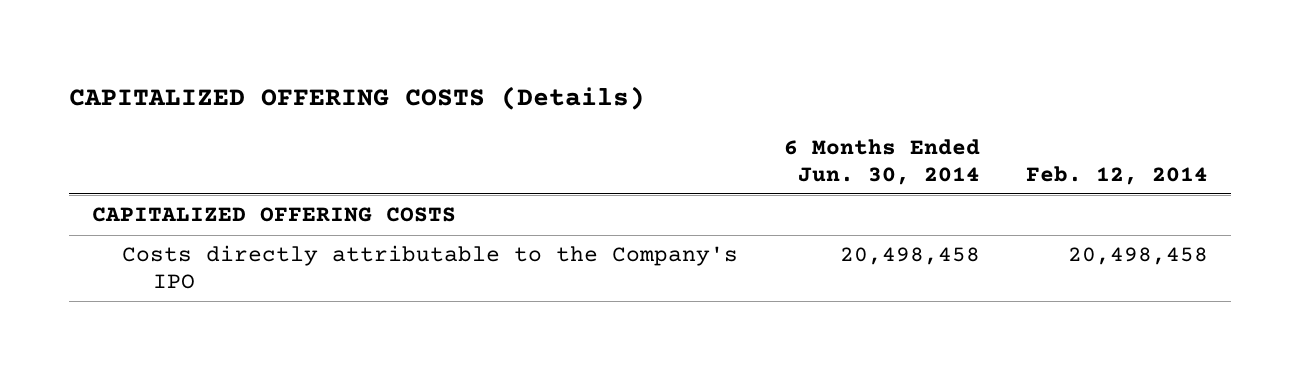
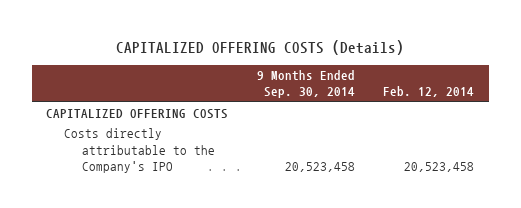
[784,139,981,185] 6 Months Ended Jun. 30, 2014 -> none
none -> [256,70,355,99] 9 Months Ended Sep. 30, 2014
[1068,247,1209,266] 20,498,458 -> [404,161,475,172] 20,523,458

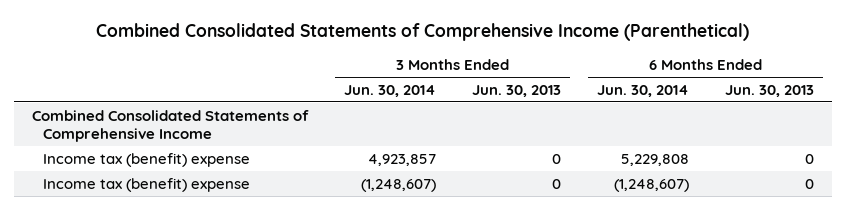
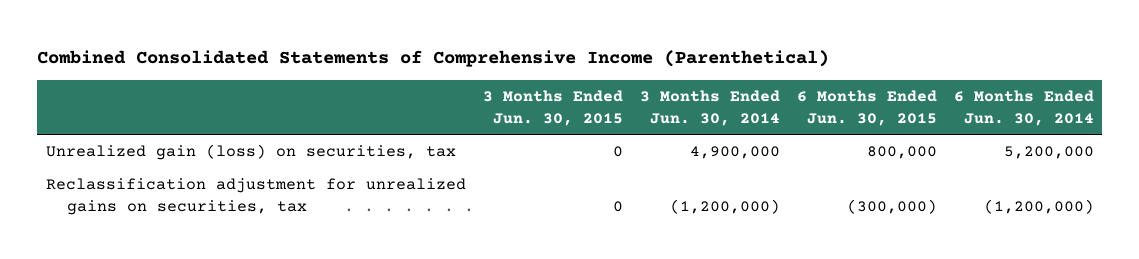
[472,84,562,97] Jun. 30, 2013 -> none
[725,84,815,97] Jun. 30, 2013 -> none
none -> [482,90,623,126] 3 Months Ended Jun. 30, 2015
none -> [796,90,937,126] 6 Months Ended Jun. 30, 2015
[32,109,310,142] Combined Consolidated Statements of Comprehensive Income -> none
[43,152,251,167] Income tax (benefit) expense -> none
[43,177,251,192] Income tax (benefit) expense -> none
none -> [45,144,456,161] Unrealized gain (loss) on securities, tax
none -> [45,178,466,215] Reclassification adjustment for unrealized gains on securities, tax

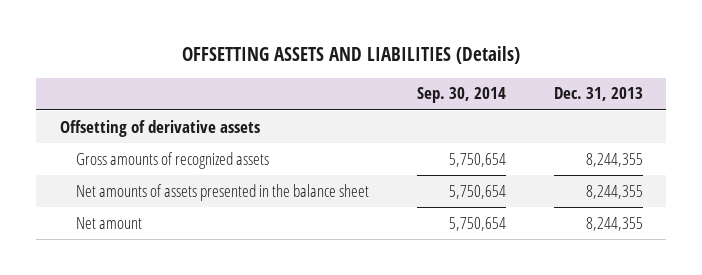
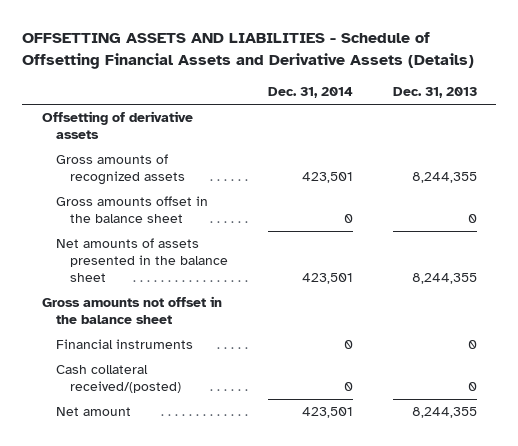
[182,46,521,65] OFFSETTING ASSETS AND LIABILITIES (Details) -> [21,32,474,69] OFFSETTING ASSETS AND LIABILITIES - Schedule of Offsetting Financial Assets and Derivative Assets (Details)
[417,87,507,104] Sep. 30, 2014 -> none
none -> [267,87,353,99] Dec. 31, 2014
none -> [55,196,208,224] Gross amounts offset in the balance sheet
none -> [41,296,222,325] Gross amounts not offset in the balance sheet
none -> [55,339,193,350] Financial instruments
none -> [55,365,182,394] Cash collateral received/(posted)

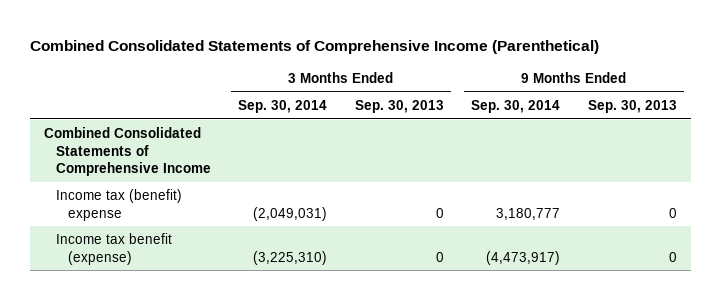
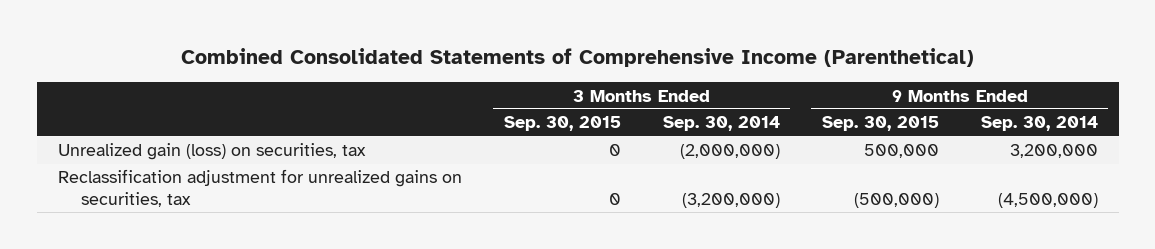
[354,99,444,113] Sep. 30, 2013 -> none
[587,99,677,113] Sep. 30, 2013 -> none
none -> [503,116,621,132] Sep. 30, 2015
none -> [821,116,939,132] Sep. 30, 2015
[43,127,211,176] Combined Consolidated Statements of Comprehensive Income -> none
[55,189,182,221] Income tax (benefit) expense -> none
[55,233,172,265] Income tax benefit (expense) -> none
none -> [57,143,366,161] Unrealized gain (loss) on securities, tax
none -> [57,169,462,207] Reclassification adjustment for unrealized gains on securities, tax

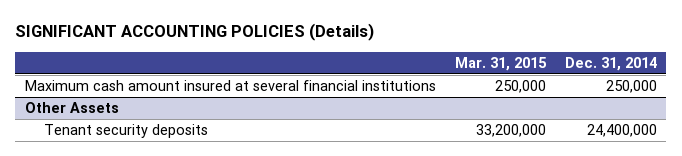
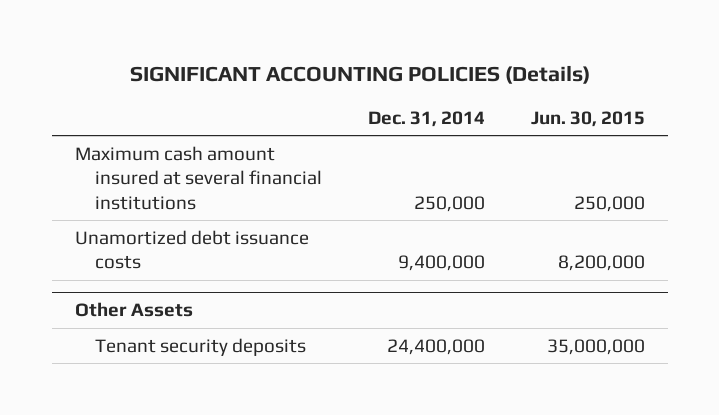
[454,56,547,71] Mar. 31, 2015 -> none
none -> [530,110,645,127] Jun. 30, 2015
none -> [74,229,309,270] Unamortized debt issuance costs

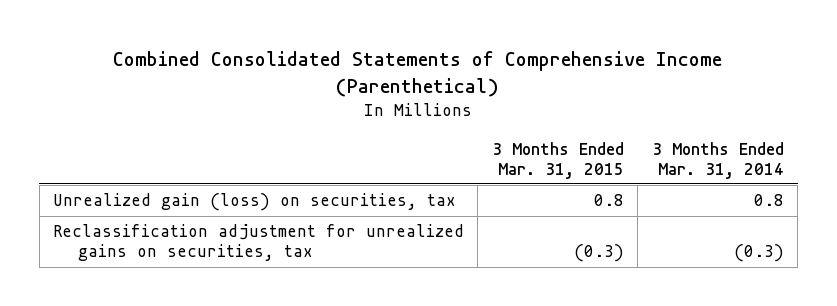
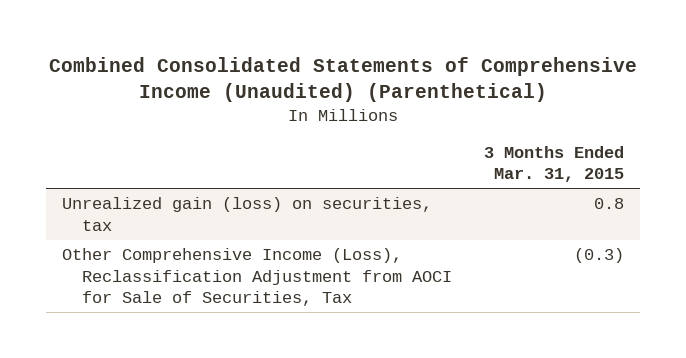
[113,50,723,97] Combined Consolidated Statements of Comprehensive Income (Parenthetical) -> [49,56,638,103] Combined Consolidated Statements of Comprehensive Income (Unaudited) (Parenthetical)
[651,141,784,179] 3 Months Ended Mar. 31, 2014 -> none
[53,224,465,262] Reclassification adjustment for unrealized gains on securities, tax -> [61,248,453,307] Other Comprehensive Income (Loss), Reclassification Adjustment from AOCI for Sale of Securities, Tax

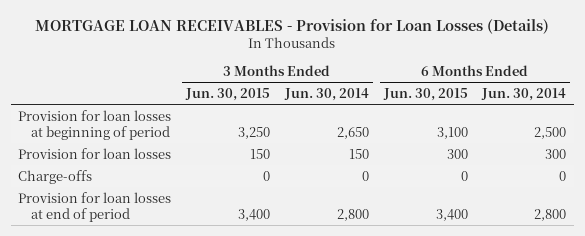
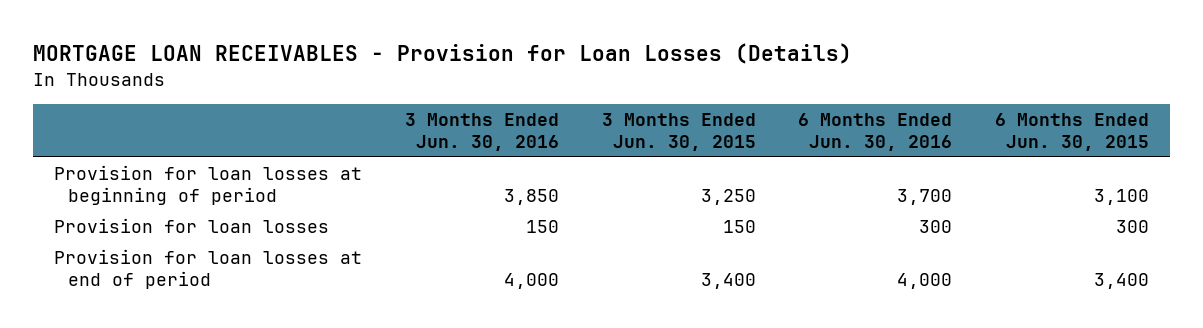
[283,88,369,102] Jun. 30, 2014 -> none
[481,88,567,102] Jun. 30, 2014 -> none
none -> [404,112,559,151] 3 Months Ended Jun. 30, 2016
none -> [798,112,953,151] 6 Months Ended Jun. 30, 2016
[18,169,93,184] Charge-offs -> none

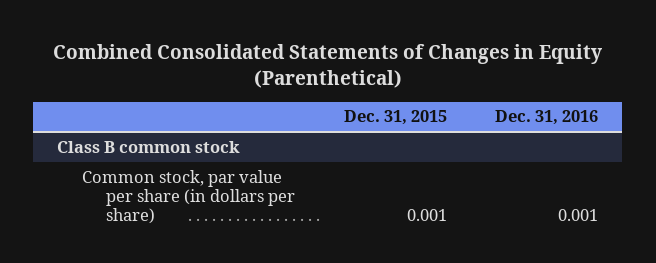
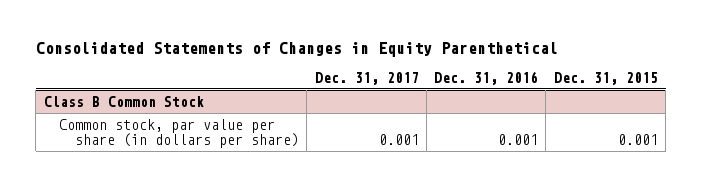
[52,44,602,88] Combined Consolidated Statements of Changes in Equity (Parenthetical) -> [35,42,558,58] Consolidated Statements of Changes in Equity Parenthetical
none -> [314,71,419,85] Dec. 31, 2017
[57,140,241,153] Class B common stock -> [43,95,204,107] Class B Common Stock

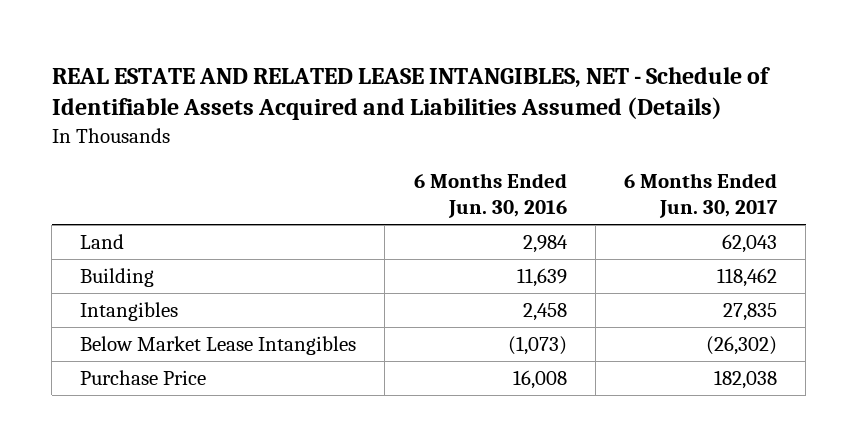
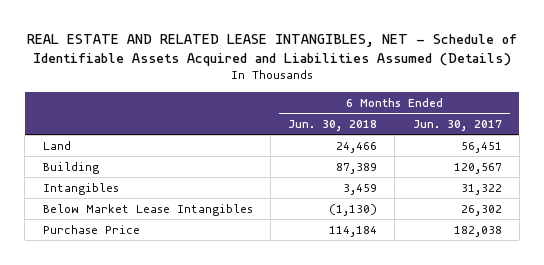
[413,172,567,219] 6 Months Ended Jun. 30, 2016 -> none
none -> [288,119,378,131] Jun. 30, 2018
[722,234,778,254] 62,043 -> [460,141,502,153] 56,451
[717,268,778,288] 118,462 -> [453,162,502,174] 120,567
[723,303,778,322] 27,835 -> [460,183,502,195] 31,322
[706,336,778,356] (26,302) -> [460,204,502,216] 26,302

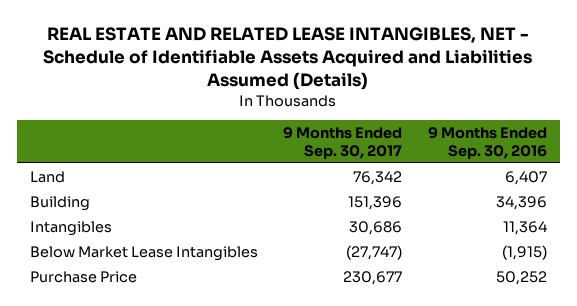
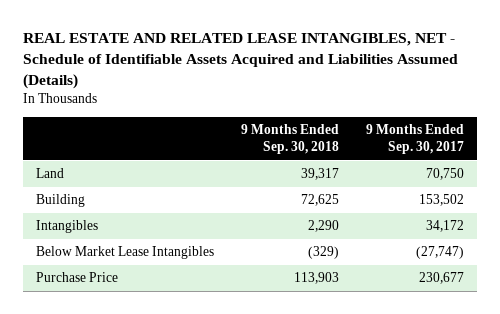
[427,127,547,159] 9 Months Ended Sep. 30, 2016 -> none
none -> [240,123,339,155] 9 Months Ended Sep. 30, 2018
[353,170,403,185] 76,342 -> [425,168,464,181] 70,750
[348,195,403,210] 151,396 -> [418,194,464,207] 153,502
[349,220,403,235] 30,686 -> [425,220,464,233] 34,172

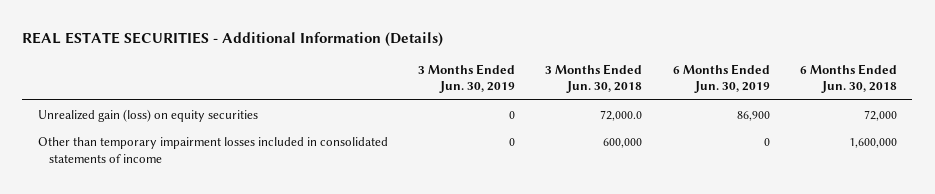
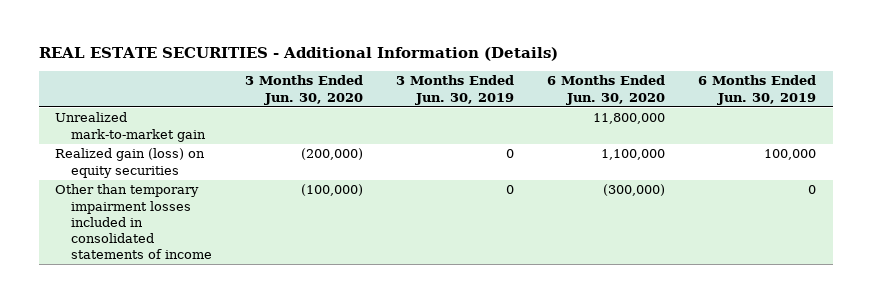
[545,63,643,94] 3 Months Ended Jun. 30, 2018 -> none
[800,63,898,94] 6 Months Ended Jun. 30, 2018 -> none
none -> [244,75,363,105] 3 Months Ended Jun. 30, 2020
none -> [547,75,666,105] 6 Months Ended Jun. 30, 2020
none -> [55,112,206,142] Unrealized mark-to-market gain
[37,108,258,122] Unrealized gain (loss) on equity securities -> [55,148,206,178] Realized gain (loss) on equity securities
[736,110,770,121] 86,900 -> [764,149,817,161] 100,000

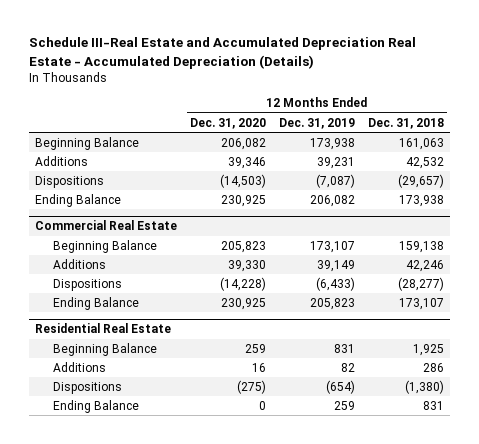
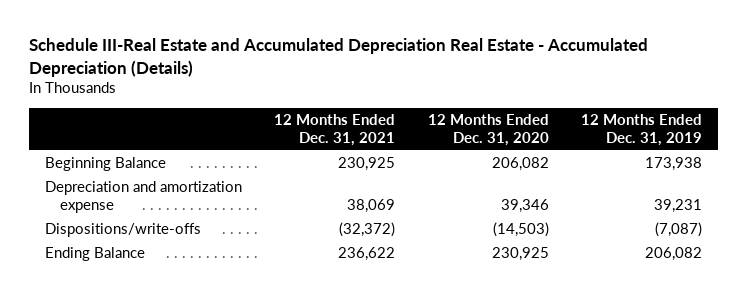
[367,117,444,129] Dec. 31, 2018 -> none
none -> [274,113,396,147] 12 Months Ended Dec. 31, 2021
[35,155,89,166] Additions -> [44,181,242,214] Depreciation and amortization expense
[35,175,105,188] Dispositions -> [44,223,201,238] Dispositions/write-offs
[35,220,178,231] Commercial Real Estate -> none
[53,239,158,253] Beginning Balance -> none
[53,258,107,269] Additions -> none
[53,278,123,291] Dispositions -> none
[53,296,140,310] Ending Balance -> none
[35,323,172,334] Residential Real Estate -> none
[53,342,158,356] Beginning Balance -> none
[53,361,107,372] Additions -> none
[53,381,123,394] Dispositions -> none
[53,399,140,413] Ending Balance -> none

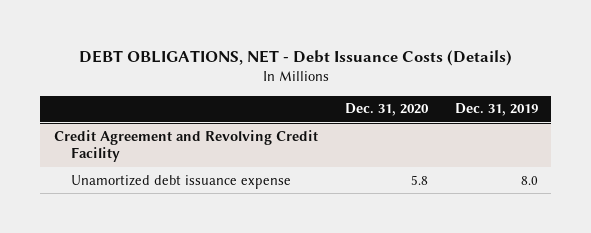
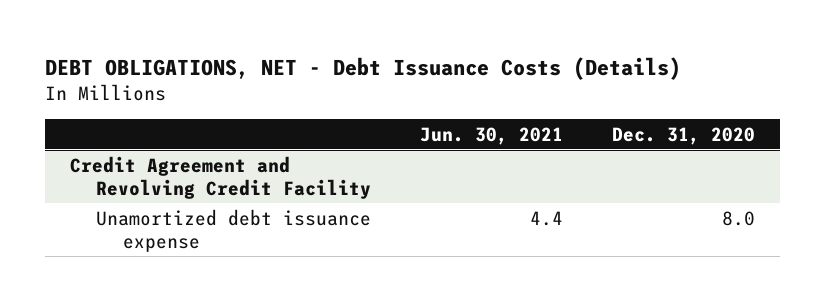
[454,103,538,117] Dec. 31, 2019 -> none
none -> [420,126,564,145] Jun. 30, 2021
[410,174,428,185] 5.8 -> [722,210,756,226] 8.0

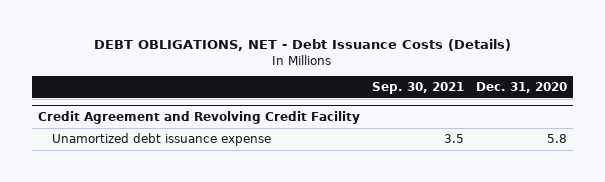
[420,126,564,145] Jun. 30, 2021 -> none
none -> [371,82,464,95] Sep. 30, 2021
[722,210,756,226] 8.0 -> [547,134,568,144] 5.8

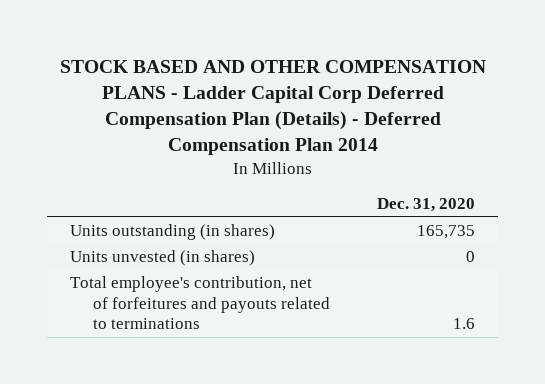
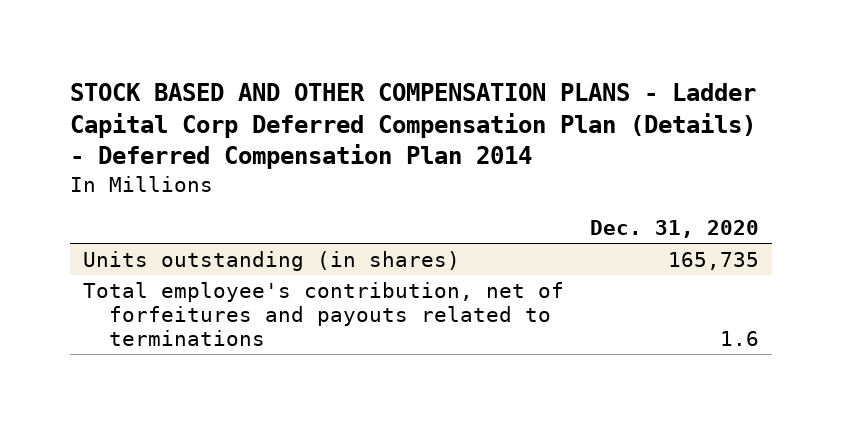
[70,250,256,267] Units unvested (in shares) -> none

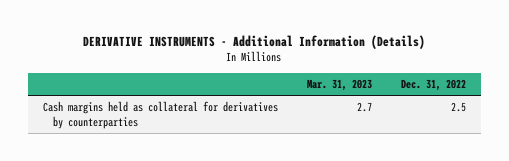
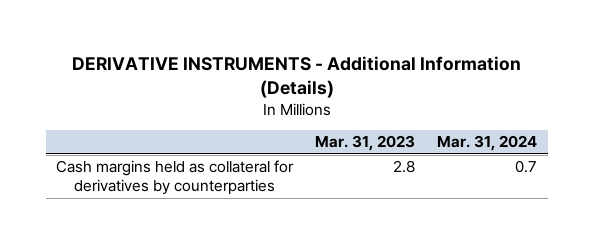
[401,78,467,91] Dec. 31, 2022 -> none
none -> [436,135,537,152] Mar. 31, 2024
[356,102,372,113] 2.7 -> [393,160,416,174] 2.8

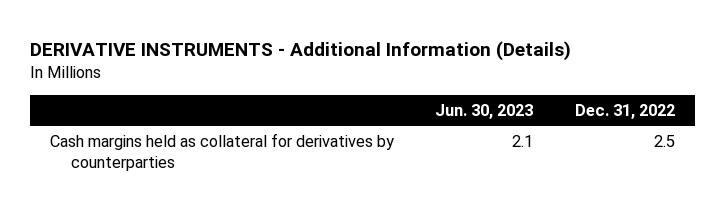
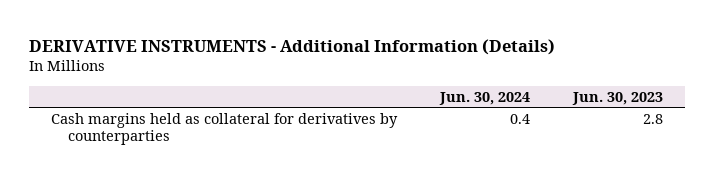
[574,104,675,120] Dec. 31, 2022 -> none
none -> [439,91,531,105] Jun. 30, 2024
[512,135,534,148] 2.1 -> [643,114,664,125] 2.8

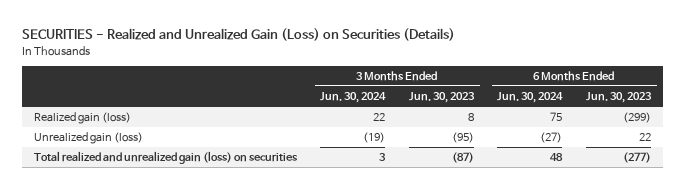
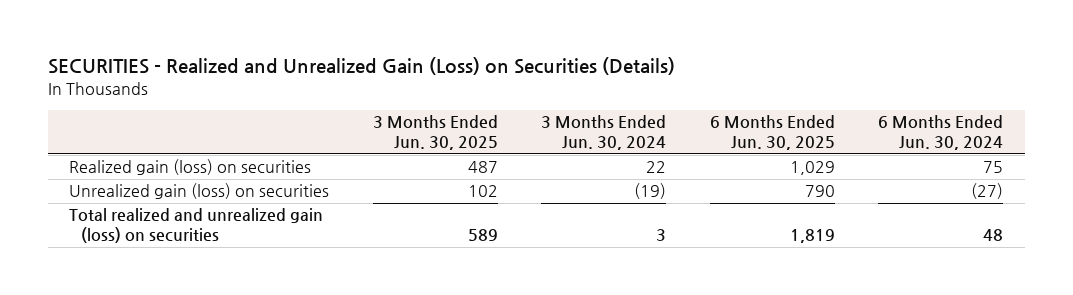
[408,92,475,104] Jun. 30, 2023 -> none
[586,92,653,104] Jun. 30, 2023 -> none
none -> [372,115,498,151] 3 Months Ended Jun. 30, 2025
none -> [709,115,835,151] 6 Months Ended Jun. 30, 2025
[33,112,131,125] Realized gain (loss) -> [69,159,312,176] Realized gain (loss) on securities
[33,132,143,145] Unrealized gain (loss) -> [69,183,330,200] Unrealized gain (loss) on securities

